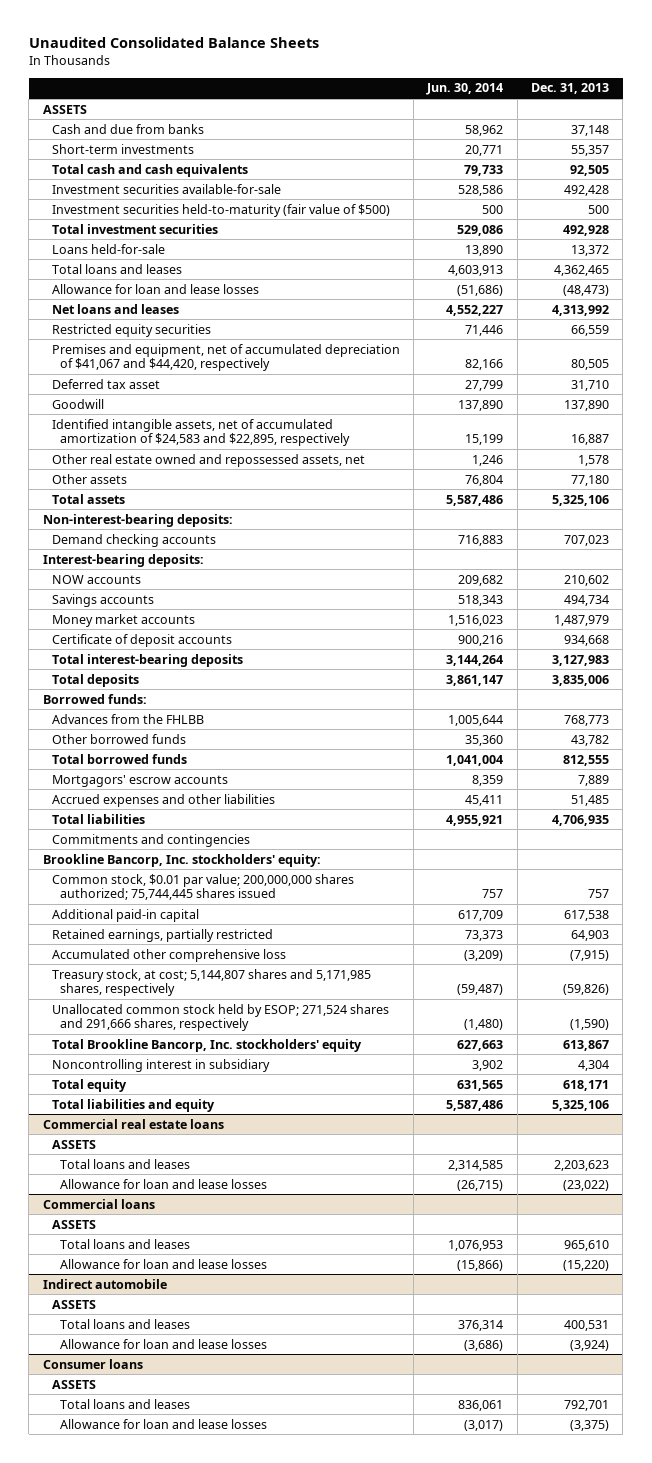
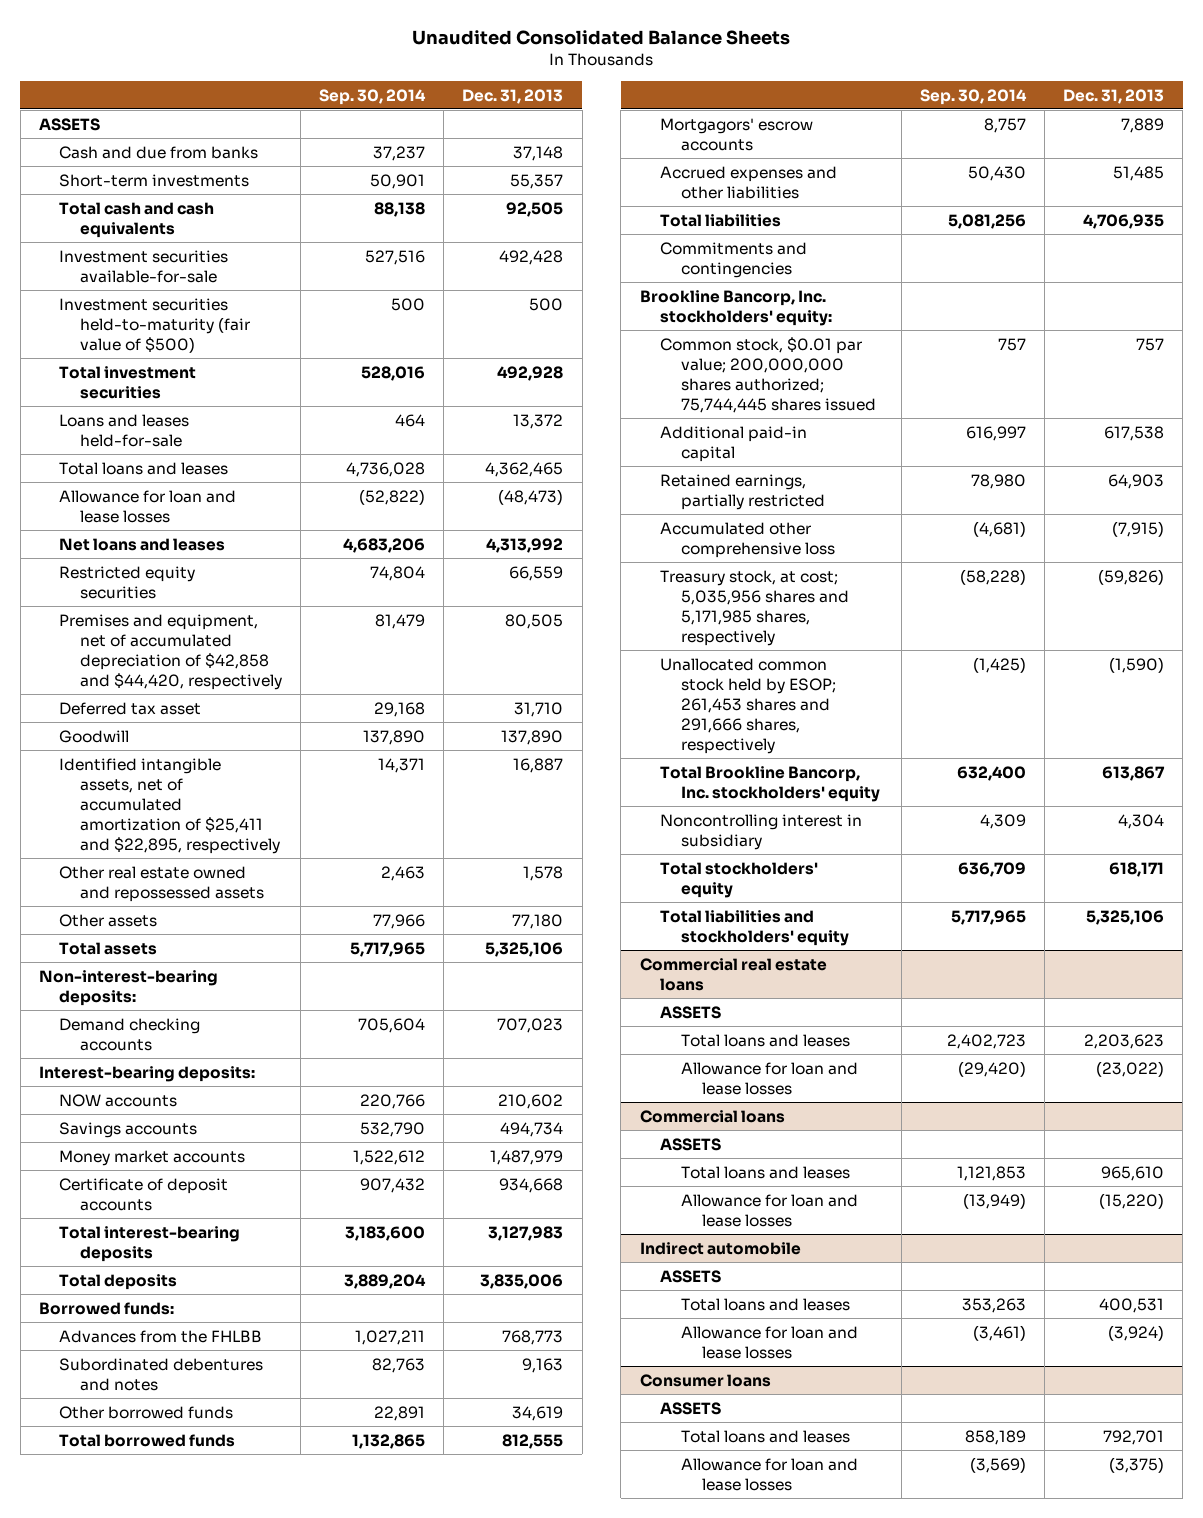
[426,83,504,96] Jun. 30, 2014 -> none
none -> [319,88,427,105] Sep. 30, 2014
[51,243,165,254] Loans held-for-sale -> [59,413,190,447] Loans and leases held-for-sale
[51,343,400,372] Premises and equipment, net of accumulated depreciation of $41,067 and $44,420, respectively -> [59,613,283,690] Premises and equipment, net of accumulated depreciation of $42,858 and $44,420, respectively
[51,418,351,447] Identified intangible assets, net of accumulated amortization of $24,583 and $22,895, respectively -> [59,757,281,854] Identified intangible assets, net of accumulated amortization of $25,411 and $22,895, respectively
[51,453,365,467] Other real estate owned and repossessed assets, net -> [59,865,265,902] Other real estate owned and repossessed assets
none -> [59,1357,264,1391] Subordinated debentures and notes
[571,734,610,746] 43,782 -> [512,1405,564,1421] 34,619
[51,968,371,997] Treasury stock, at cost; 5,144,807 shares and 5,171,985 shares, respectively -> [660,569,849,646] Treasury stock, at cost; 5,035,956 shares and 5,171,985 shares, respectively
[51,1003,389,1032] Unallocated common stock held by ESOP; 271,524 shares and 291,666 shares, respectively -> [660,657,836,754] Unallocated common stock held by ESOP; 261,453 shares and 291,666 shares, respectively
[51,1078,127,1092] Total equity -> [660,861,819,898] Total stockholders' equity
[51,1098,215,1112] Total liabilities and equity -> [660,909,849,946] Total liabilities and stockholders' equity

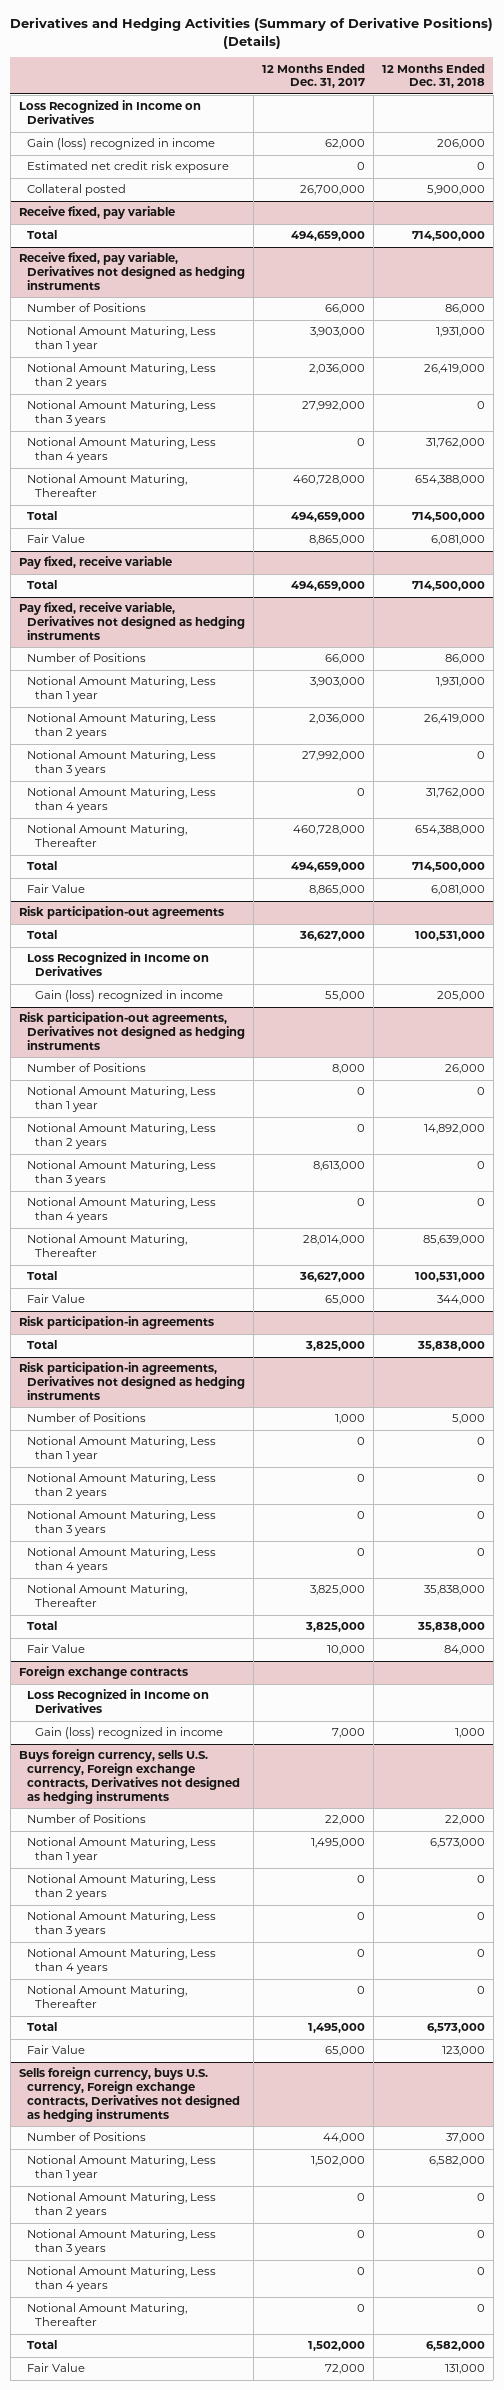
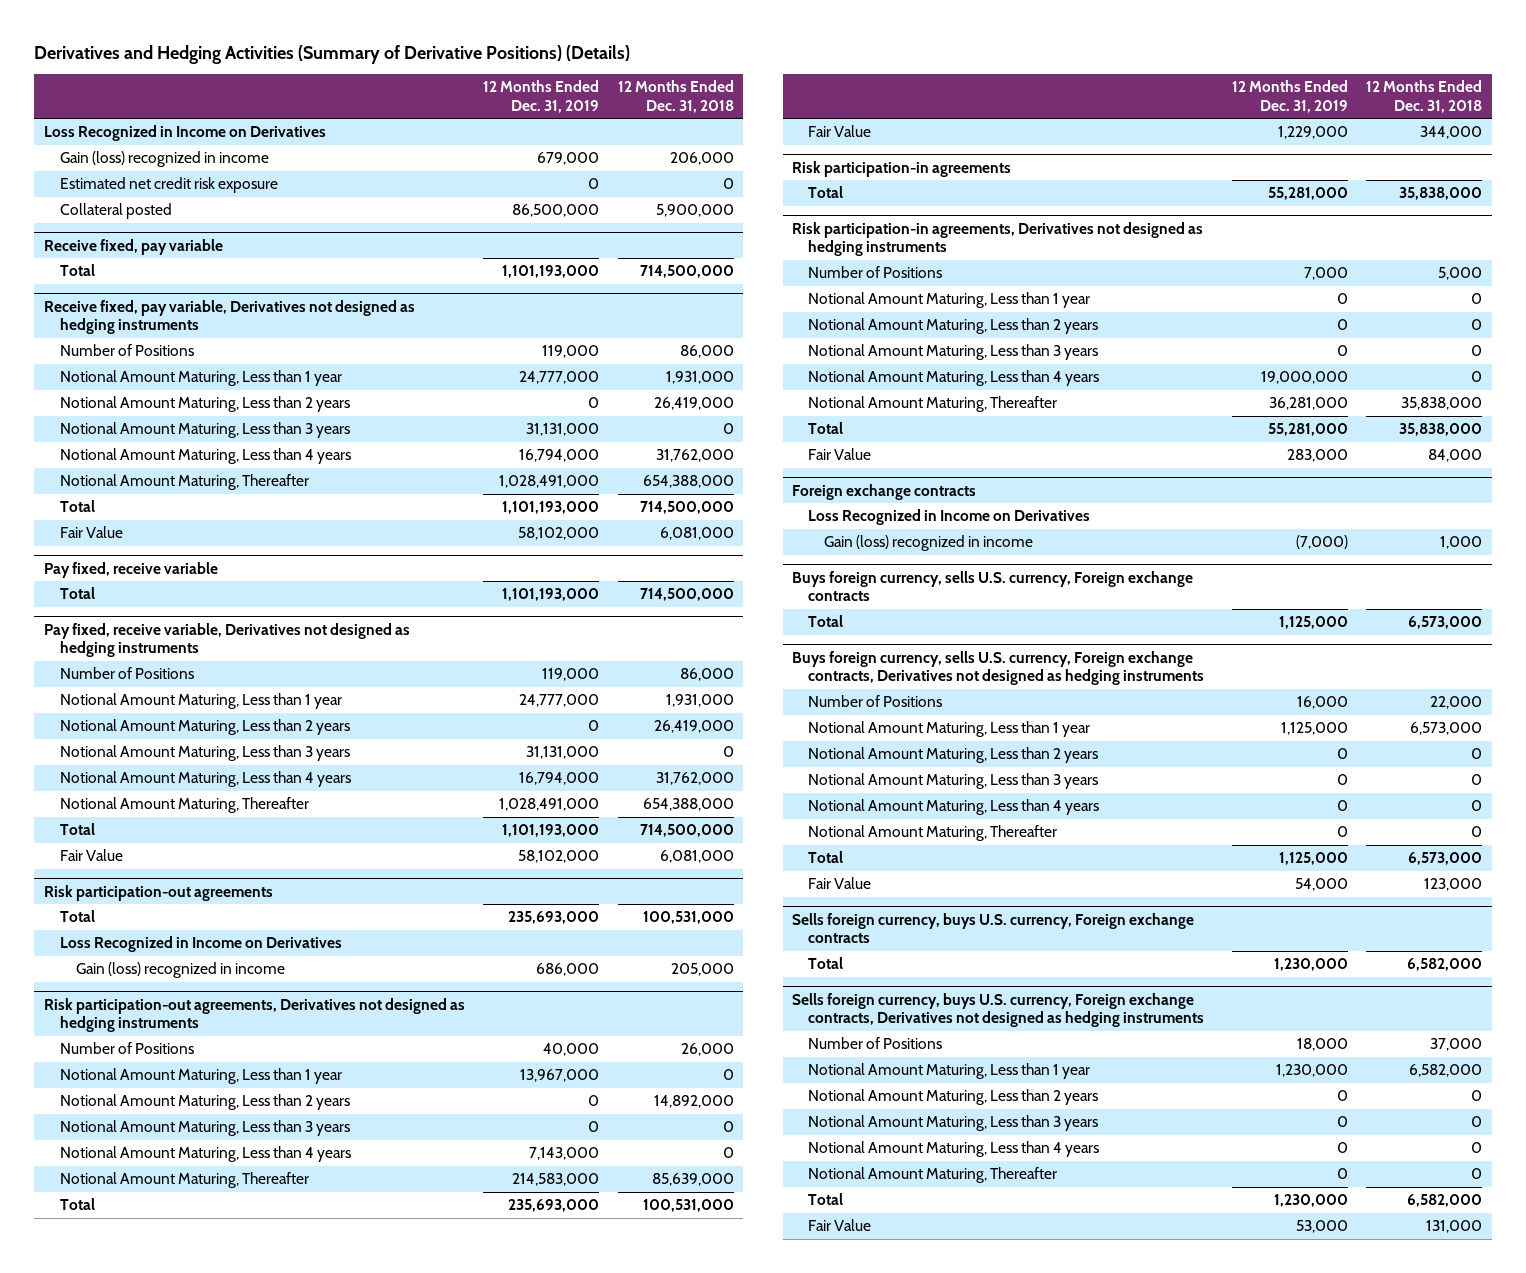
[261,63,365,89] 12 Months Ended Dec. 31, 2017 -> none
none -> [483,80,600,114] 12 Months Ended Dec. 31, 2019
none -> [791,570,1193,602] Buys foreign currency, sells U.S. currency, Foreign exchange contracts
none -> [807,615,843,628] Total
none -> [791,912,1194,944] Sells foreign currency, buys U.S. currency, Foreign exchange contracts
none -> [807,957,843,970] Total

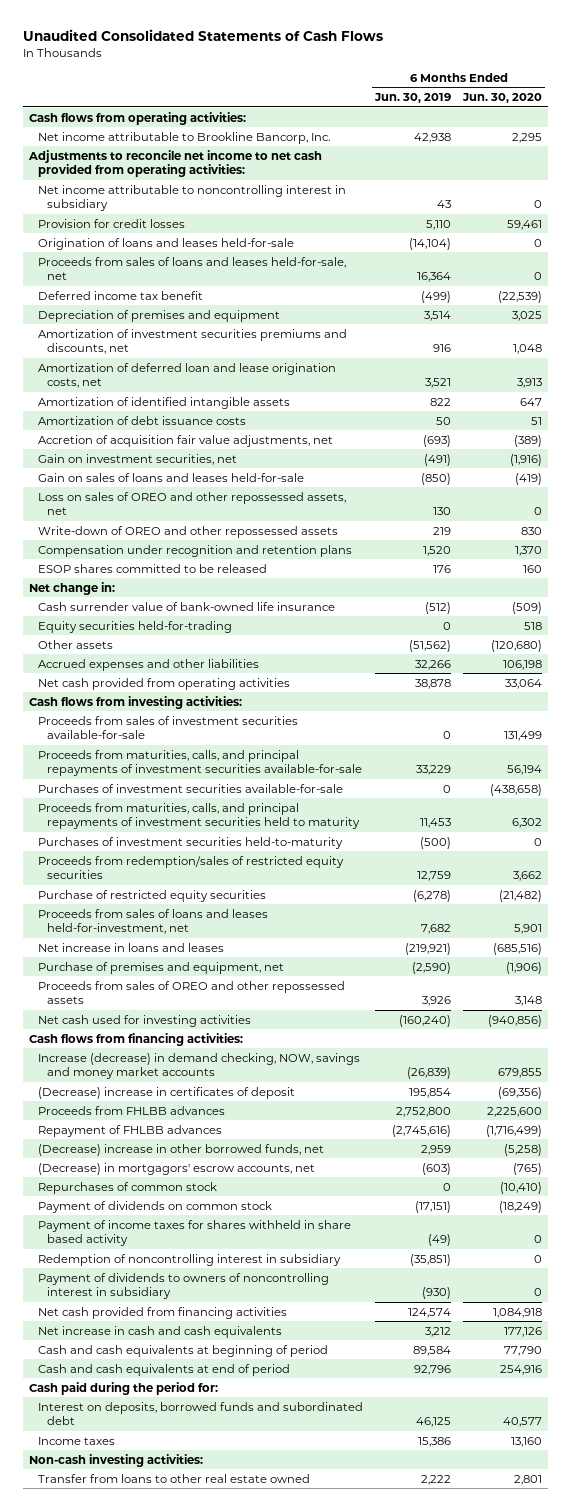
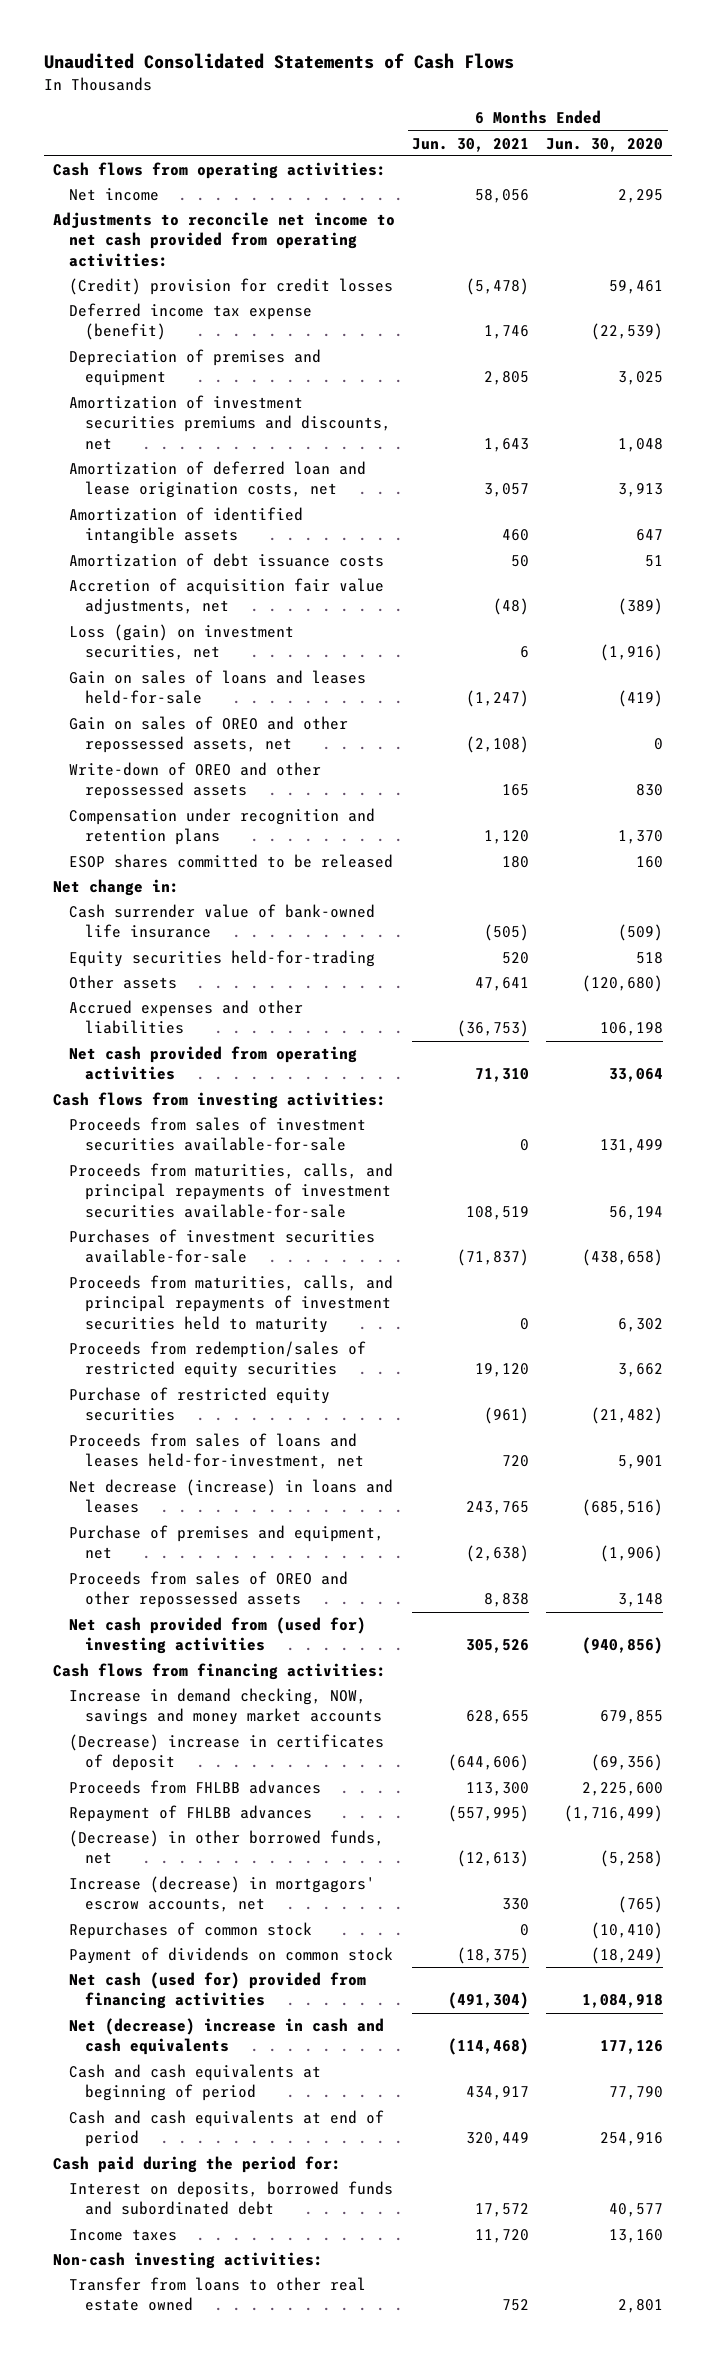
[374,93,452,104] Jun. 30, 2019 -> none
none -> [412,137,530,152] Jun. 30, 2021
[38,131,331,144] Net income attributable to Brookline Bancorp, Inc. -> [69,188,160,202] Net income
[38,184,347,212] Net income attributable to noncontrolling interest in subsidiary -> none
[38,237,295,250] Origination of loans and leases held-for-sale -> none
[38,256,347,281] Proceeds from sales of loans and leases held-for-sale, net -> none
[38,218,186,228] Provision for credit losses -> [69,278,394,296] (Credit) provision for credit losses
[38,290,204,300] Deferred income tax benefit -> [69,303,313,341] Deferred income tax expense (benefit)
[38,453,238,465] Gain on investment securities, net -> [69,624,295,661] Loss (gain) on investment securities, net
[38,491,347,516] Loss on sales of OREO and other repossessed assets, net -> [69,716,349,754] Gain on sales of OREO and other repossessed assets, net
[38,836,344,849] Purchases of investment securities held-to-maturity -> none
[38,942,225,952] Net increase in loans and leases -> [69,1479,394,1514] Net decrease (increase) in loans and leases
[38,1014,252,1027] Net cash used for investing activities -> [69,1617,367,1655] Net cash provided from (used for) investing activities
[38,1052,361,1080] Increase (decrease) in demand checking, NOW, savings and money market accounts -> [69,1688,383,1726] Increase in demand checking, NOW, savings and money market accounts
[38,1143,325,1156] (Decrease) increase in other borrowed funds, net -> [69,1830,385,1865] (Decrease) in other borrowed funds, net
[38,1162,316,1175] (Decrease) in mortgagors' escrow accounts, net -> [69,1876,376,1913] Increase (decrease) in mortgagors' escrow accounts, net
[38,1219,352,1247] Payment of income taxes for shares withheld in share based activity -> none
[38,1253,342,1266] Redemption of noncontrolling interest in subsidiary -> none
[38,1272,330,1300] Payment of dividends to owners of noncontrolling interest in subsidiary -> none
[38,1306,288,1319] Net cash provided from financing activities -> [69,1972,367,2010] Net cash (used for) provided from financing activities
[38,1325,283,1338] Net increase in cash and cash equivalents -> [69,2018,385,2056] Net (decrease) increase in cash and cash equivalents

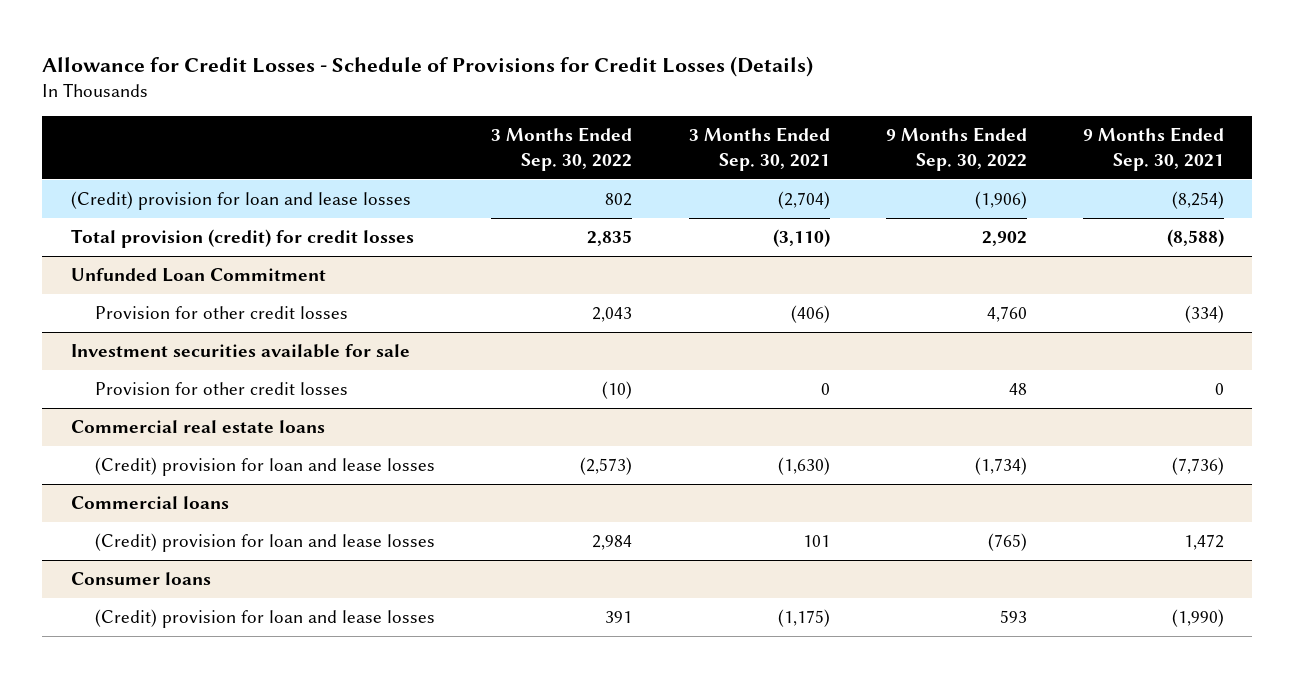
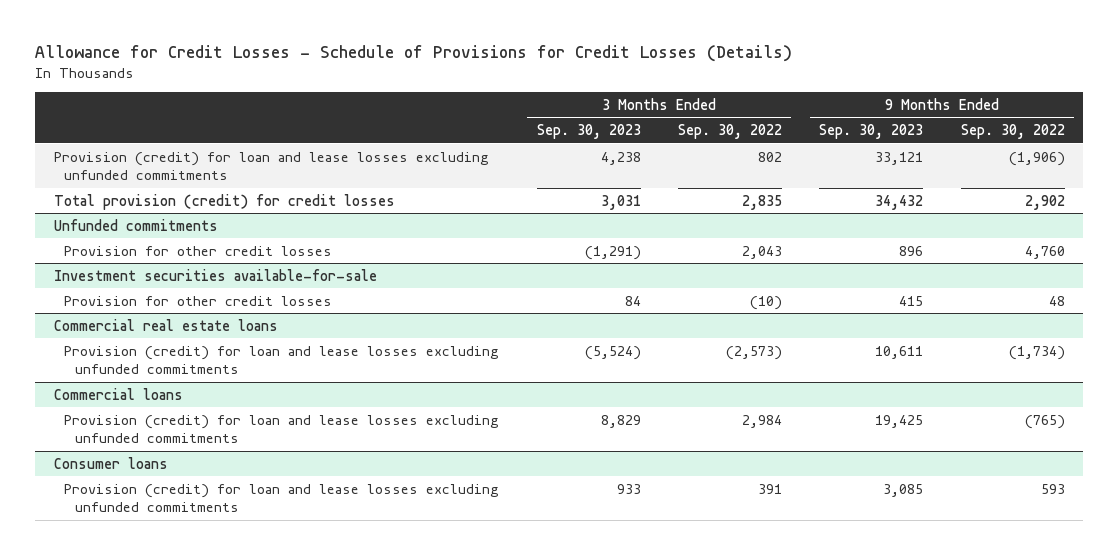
[688,127,830,172] 3 Months Ended Sep. 30, 2021 -> none
[1083,127,1225,172] 9 Months Ended Sep. 30, 2021 -> none
none -> [536,124,641,140] Sep. 30, 2023
none -> [819,124,924,140] Sep. 30, 2023
[70,191,411,211] (Credit) provision for loan and lease losses -> [53,151,489,180] Provision (credit) for loan and lease losses excluding unfunded commitments
[70,268,326,283] Unfunded Loan Commitment -> [53,218,218,231] Unfunded commitments
[70,344,410,359] Investment securities available for sale -> [53,268,377,281] Investment securities available-for-sale
[95,457,436,477] (Credit) provision for loan and lease losses -> [64,345,500,374] Provision (credit) for loan and lease losses excluding unfunded commitments
[95,533,436,553] (Credit) provision for loan and lease losses -> [64,414,500,443] Provision (credit) for loan and lease losses excluding unfunded commitments
[95,609,436,629] (Credit) provision for loan and lease losses -> [64,483,500,512] Provision (credit) for loan and lease losses excluding unfunded commitments

